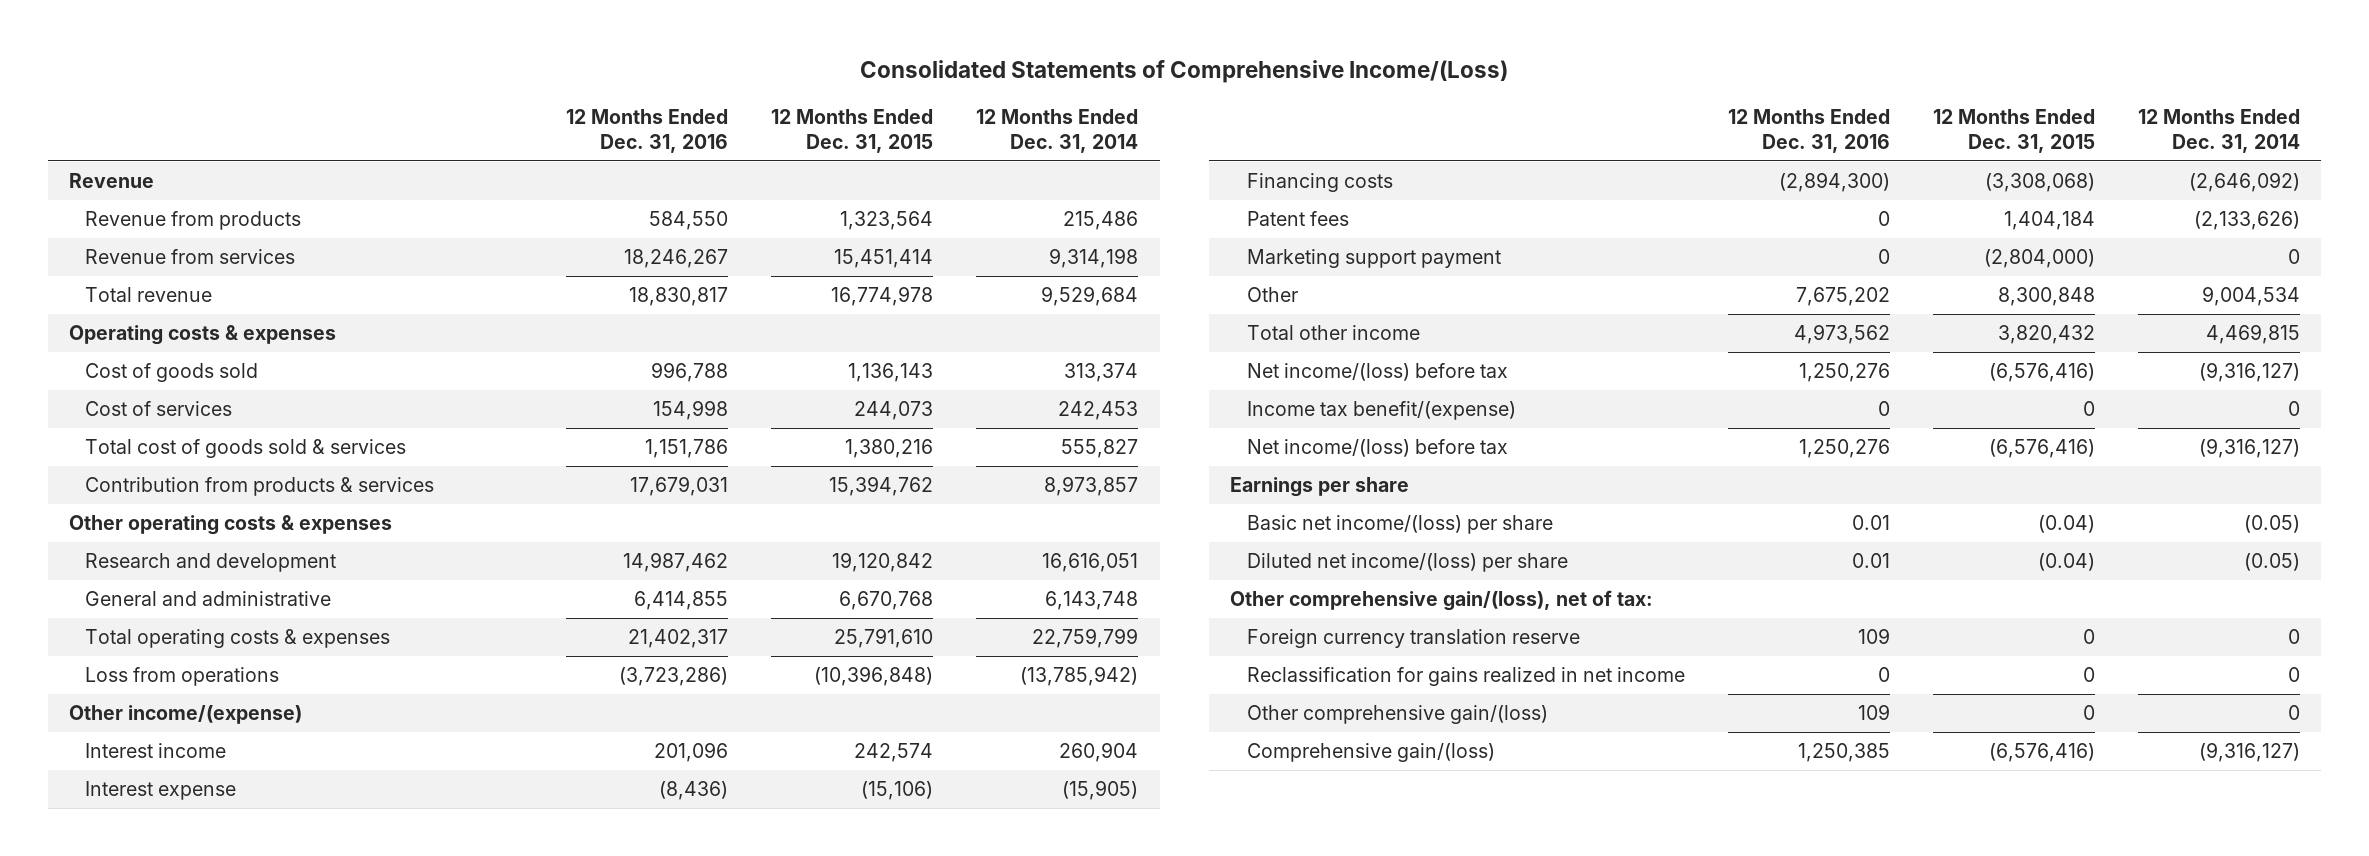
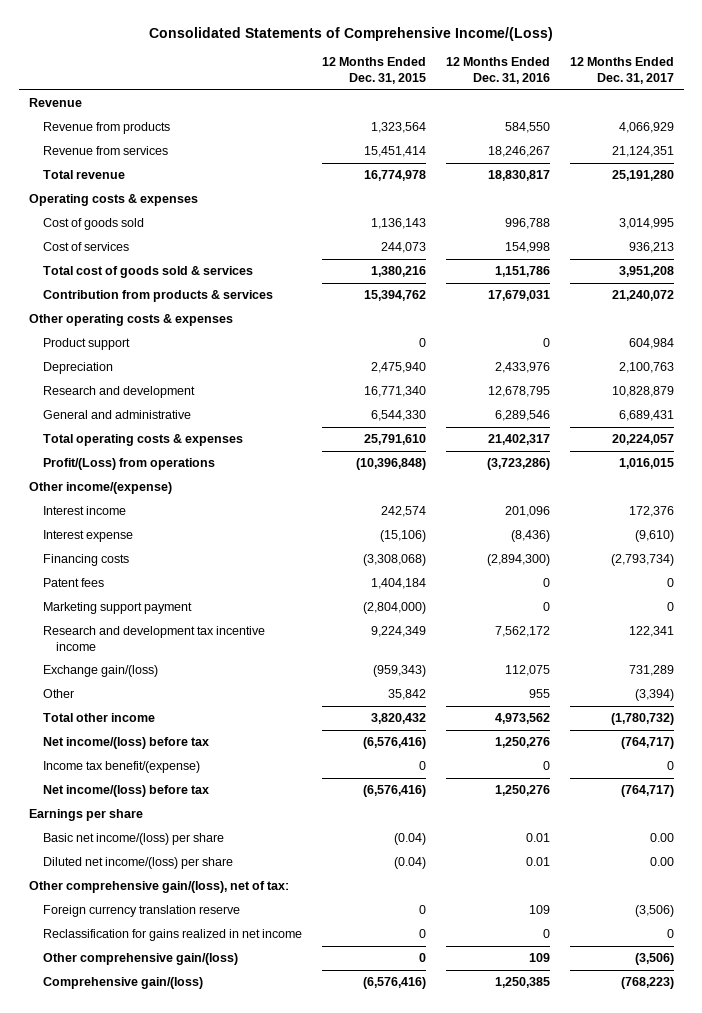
[976,108,1139,153] 12 Months Ended Dec. 31, 2014 -> none
none -> [569,57,674,85] 12 Months Ended Dec. 31, 2017
none -> [42,338,130,351] Product support
none -> [42,362,113,375] Depreciation
[623,552,729,573] 14,987,462 -> [487,386,550,398] 12,678,795
[832,552,934,573] 19,120,842 -> [363,386,426,398] 16,771,340
[634,591,729,611] 6,414,855 -> [494,410,550,422] 6,289,546
[839,591,934,611] 6,670,768 -> [370,410,426,422] 6,544,330
[85,667,280,687] Loss from operations -> [42,458,215,471] Profit/(Loss) from operations
none -> [42,626,265,651] Research and development tax incentive income
none -> [42,665,158,678] Exchange gain/(loss)
[1795,287,1890,307] 7,675,202 -> [528,689,550,699] 955
[1997,287,2095,307] 8,300,848 -> [387,689,426,701] 35,842

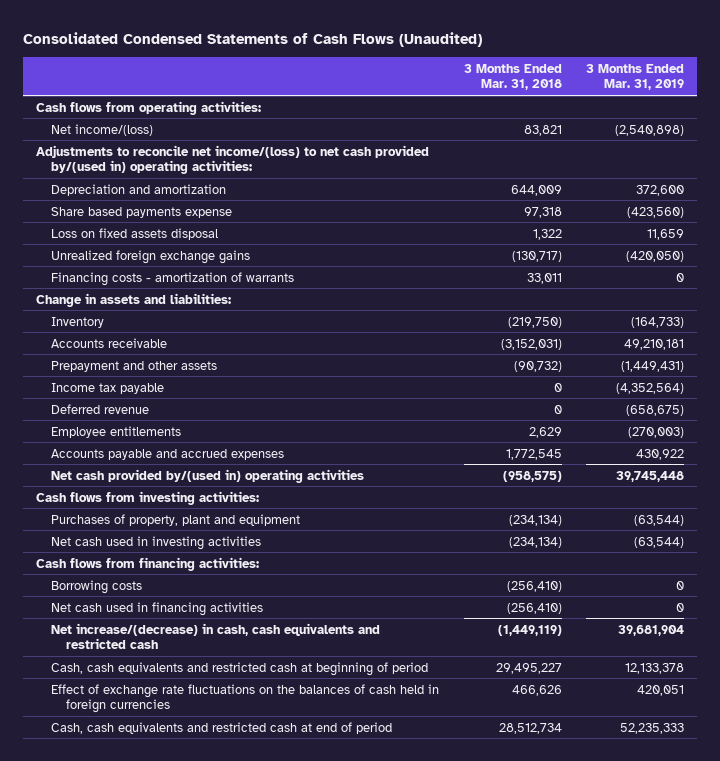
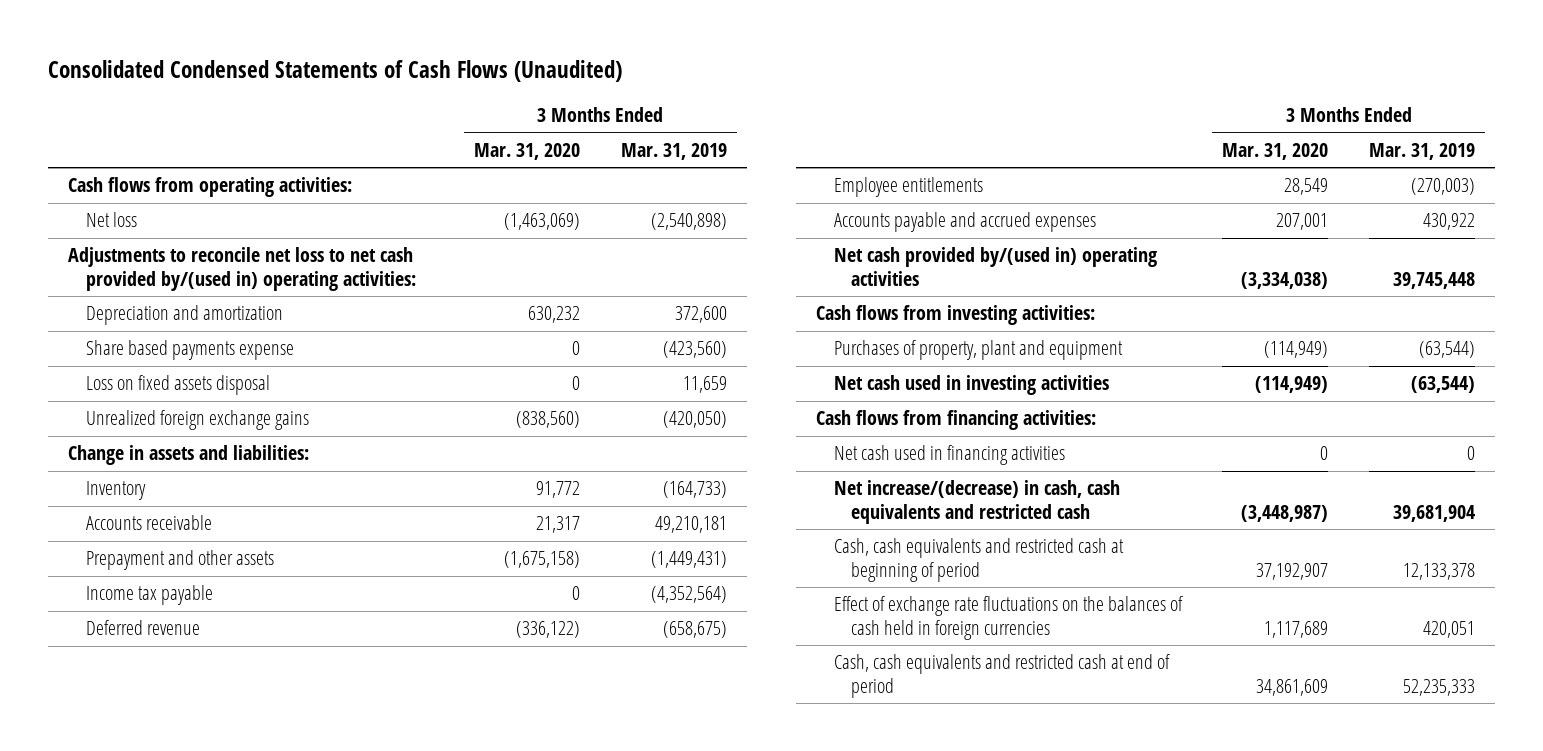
[463,63,562,91] 3 Months Ended Mar. 31, 2018 -> none
none -> [474,142,581,160] Mar. 31, 2020
[50,123,153,136] Net income/(loss) -> [85,212,137,228] Net loss
[35,144,429,175] Adjustments to reconcile net income/(loss) to net cash provided by/(used in) operating activities: -> [68,247,416,291] Adjustments to reconcile net loss to net cash provided by/(used in) operating activities:
[50,271,294,286] Financing costs - amortization of warrants -> none
[50,579,142,594] Borrowing costs -> none

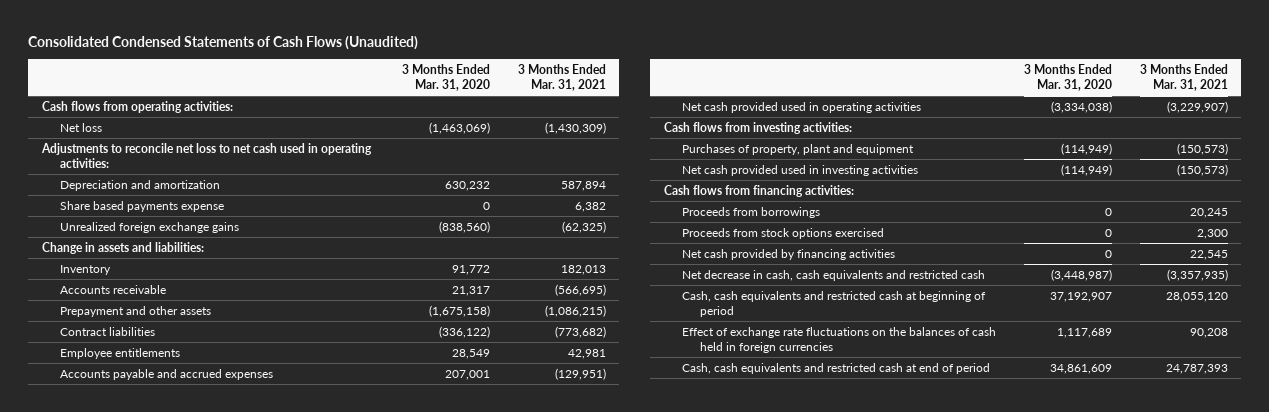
[620,142,727,160] Mar. 31, 2019 -> none
none -> [517,64,606,92] 3 Months Ended Mar. 31, 2021
[68,247,416,291] Adjustments to reconcile net loss to net cash provided by/(used in) operating activities: -> [40,142,372,169] Adjustments to reconcile net loss to net cash used in operating activities:
[85,375,270,396] Loss on fixed assets disposal -> none
[85,585,213,606] Income tax payable -> none
[85,620,200,636] Deferred revenue -> [59,326,155,336] Contract liabilities
[833,247,1157,286] Net cash provided by/(used in) operating activities -> [681,101,921,113] Net cash provided used in operating activities
[833,375,1109,396] Net cash used in investing activities -> [681,164,918,176] Net cash provided used in investing activities
none -> [681,206,820,218] Proceeds from borrowings
none -> [681,227,884,239] Proceeds from stock options exercised
[833,445,1065,466] Net cash used in financing activities -> [681,248,895,260] Net cash provided by financing activities
[833,480,1120,524] Net increase/(decrease) in cash, cash equivalents and restricted cash -> [681,269,985,281] Net decrease in cash, cash equivalents and restricted cash

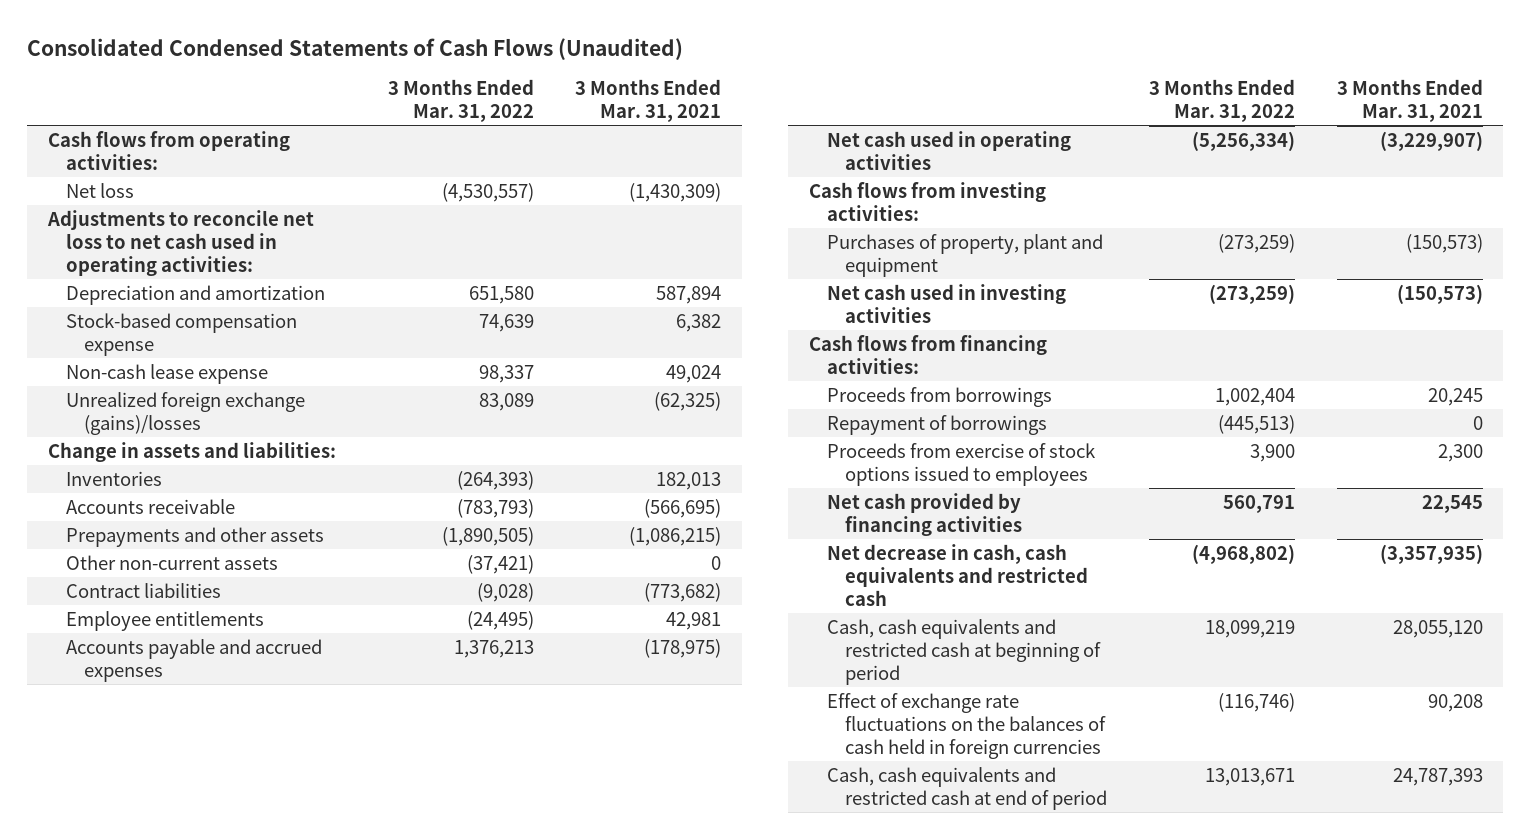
[401,64,490,92] 3 Months Ended Mar. 31, 2020 -> none
none -> [387,78,534,122] 3 Months Ended Mar. 31, 2022
[59,200,224,212] Share based payments expense -> [66,312,298,356] Stock-based compensation expense
none -> [66,363,269,384] Non-cash lease expense
[59,221,239,233] Unrealized foreign exchange gains -> [66,391,306,435] Unrealized foreign exchange (gains)/losses
[59,264,111,275] Inventory -> [66,470,163,486] Inventories
[59,305,211,317] Prepayment and other assets -> [66,526,325,547] Prepayments and other assets
none -> [66,554,279,570] Other non-current assets
[554,367,606,380] (129,951) -> [644,638,722,658] (178,975)
[681,101,921,113] Net cash provided used in operating activities -> [827,130,1072,170] Net cash used in operating activities
[681,164,918,176] Net cash provided used in investing activities -> [827,283,1067,323] Net cash used in investing activities
none -> [827,414,1048,435] Repayment of borrowings
[681,227,884,239] Proceeds from stock options exercised -> [827,442,1097,486] Proceeds from exercise of stock options issued to employees

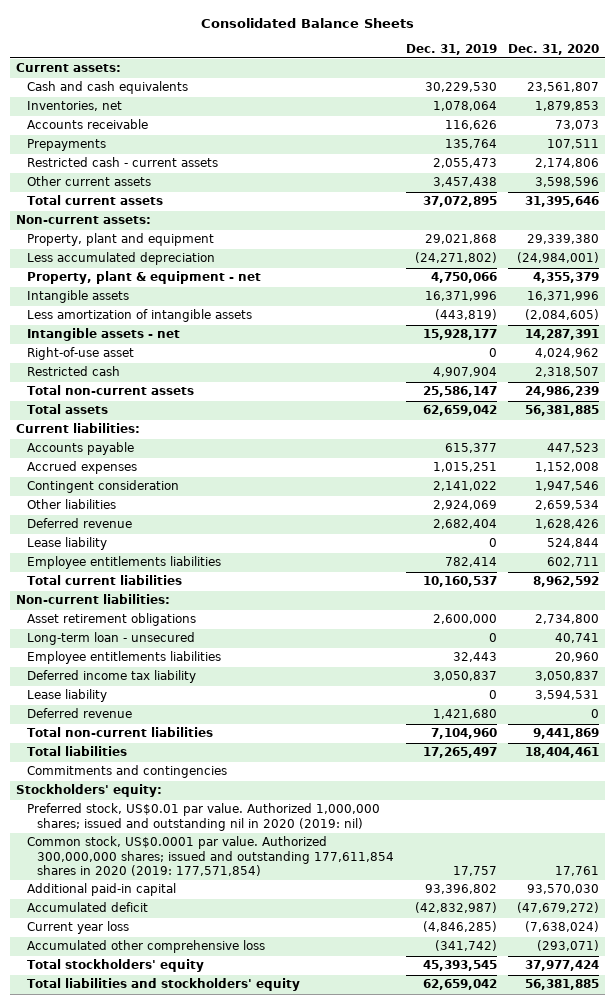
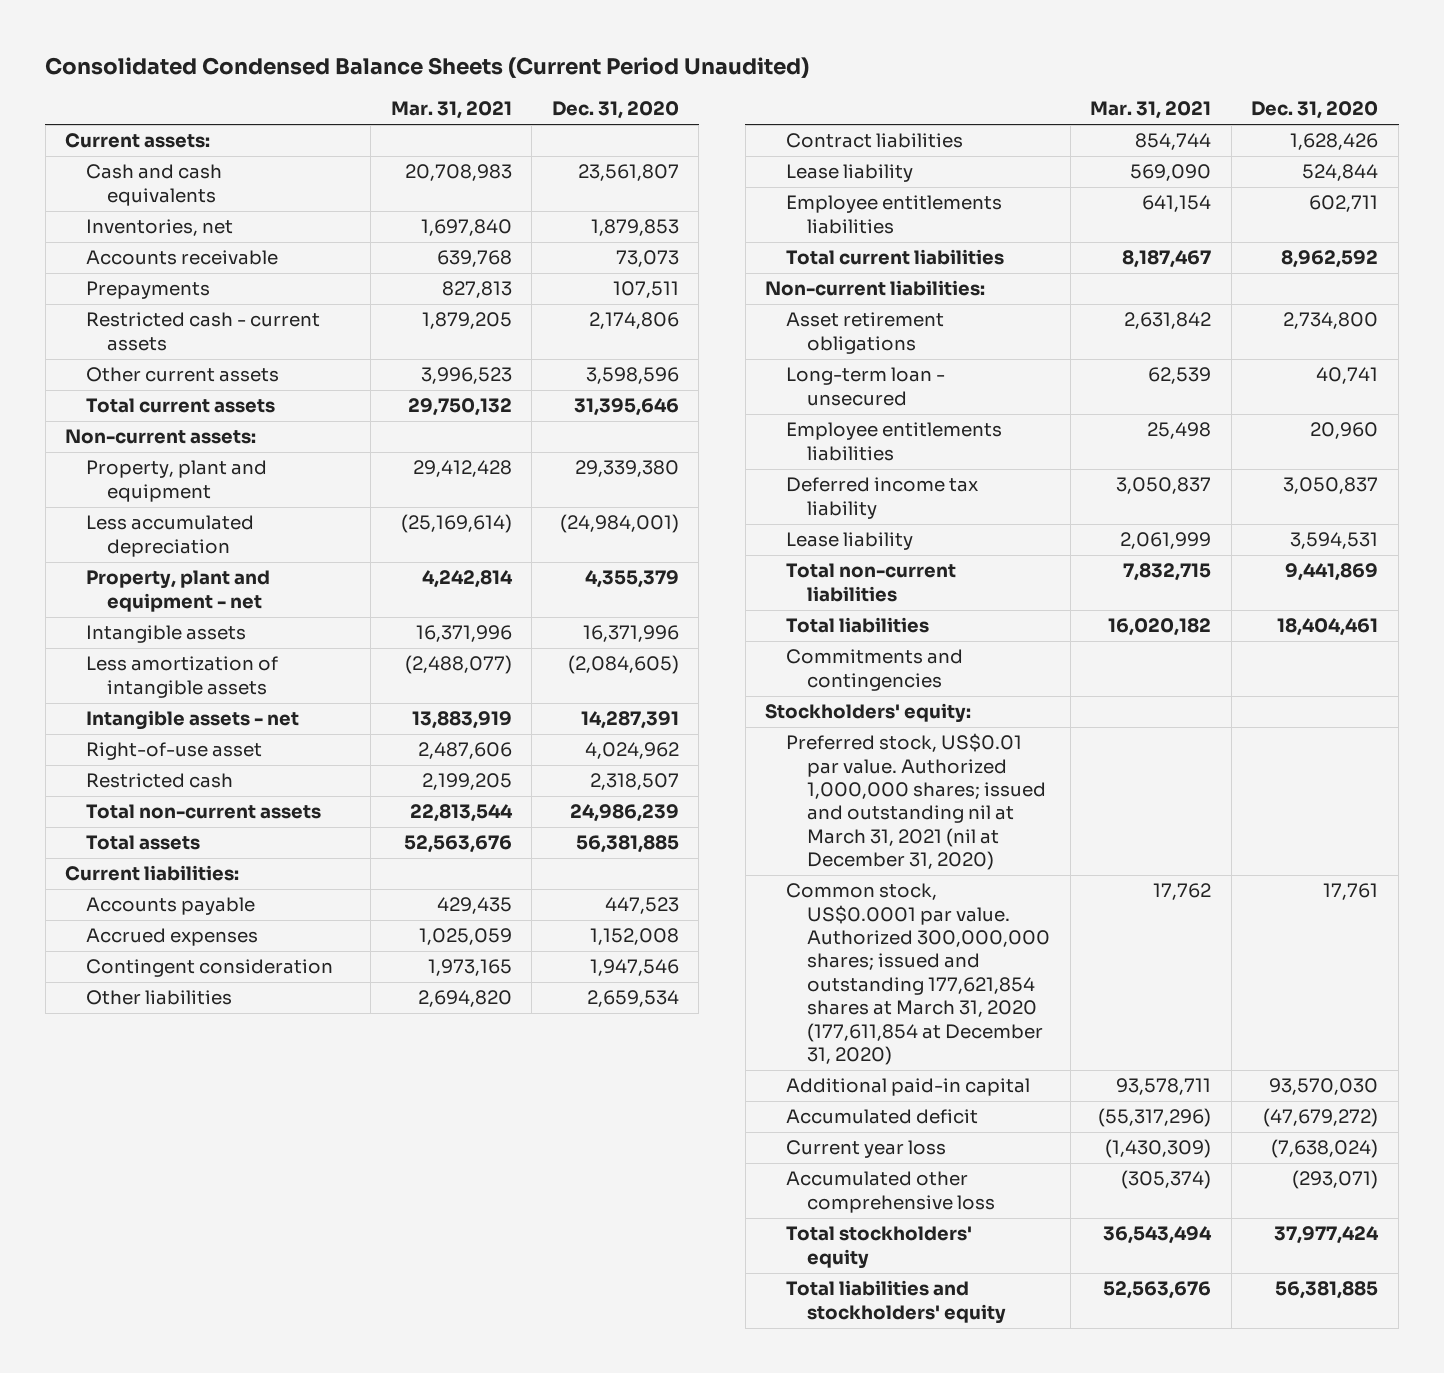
[200,18,414,29] Consolidated Balance Sheets -> [45,57,810,79] Consolidated Condensed Balance Sheets (Current Period Unaudited)
[405,43,497,55] Dec. 31, 2019 -> none
none -> [390,101,512,120] Mar. 31, 2021
[26,271,261,285] Property, plant & equipment - net -> [86,570,271,612] Property, plant and equipment - net
[26,518,132,529] Deferred revenue -> [786,133,964,149] Contract liabilities
[26,708,132,719] Deferred revenue -> none
[26,803,380,831] Preferred stock, US$0.01 par value. Authorized 1,000,000 shares; issued and outstanding nil in 2020 (2019: nil) -> [786,733,1047,871] Preferred stock, US$0.01 par value. Authorized 1,000,000 shares; issued and outstanding nil at March 31, 2021 (nil at December 31, 2020)
[26,836,394,877] Common stock, US$0.0001 par value. Authorized 300,000,000 shares; issued and outstanding 177,611,854 shares in 2020 (2019: 177,571,854) -> [786,883,1051,1065] Common stock, US$0.0001 par value. Authorized 300,000,000 shares; issued and outstanding 177,621,854 shares at March 31, 2020 (177,611,854 at December 31, 2020)

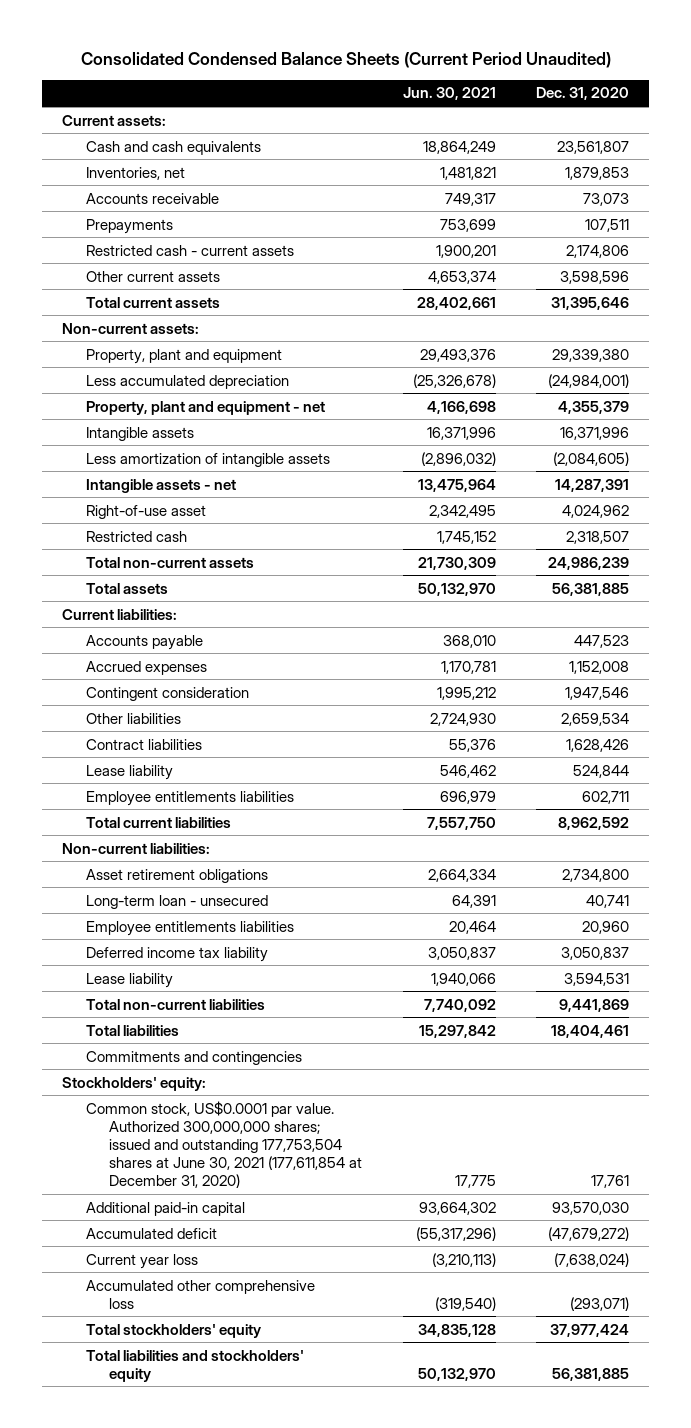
[390,101,512,120] Mar. 31, 2021 -> none
none -> [402,87,496,101] Jun. 30, 2021
[786,733,1047,871] Preferred stock, US$0.01 par value. Authorized 1,000,000 shares; issued and outstanding nil at March 31, 2021 (nil at December 31, 2020) -> none
[786,883,1051,1065] Common stock, US$0.0001 par value. Authorized 300,000,000 shares; issued and outstanding 177,621,854 shares at March 31, 2020 (177,611,854 at December 31, 2020) -> [85,1100,363,1188] Common stock, US$0.0001 par value. Authorized 300,000,000 shares; issued and outstanding 177,753,504 shares at June 30, 2021 (177,611,854 at December 31, 2020)

